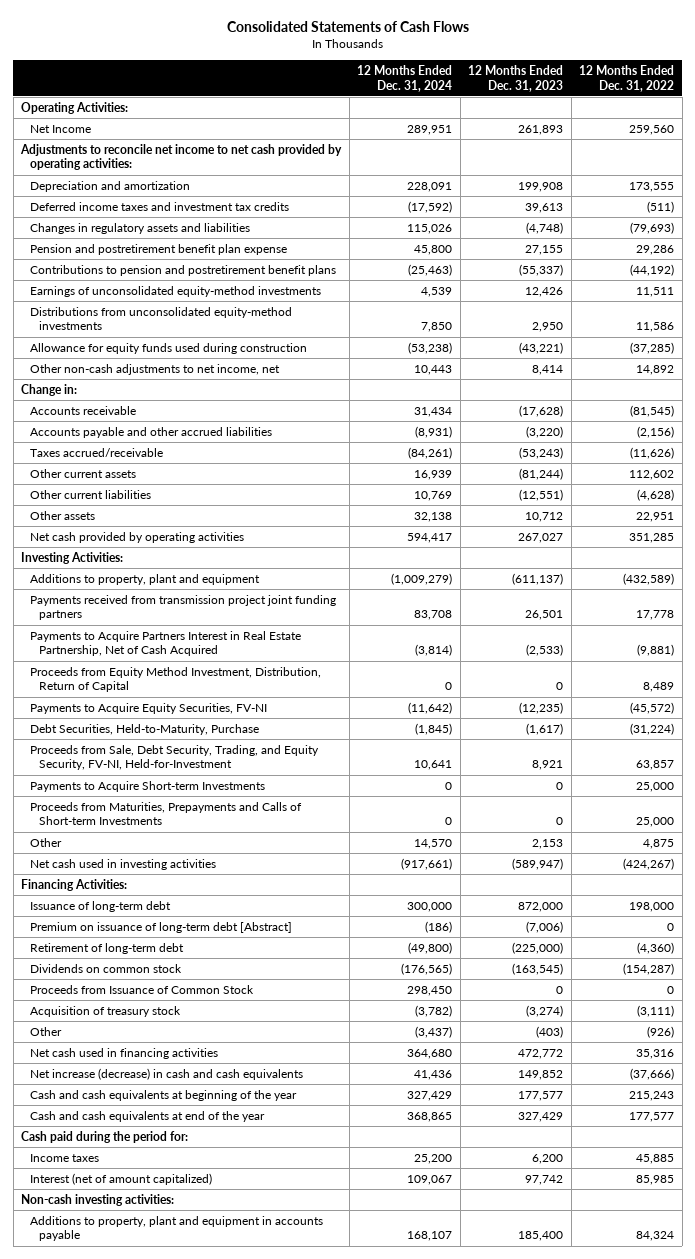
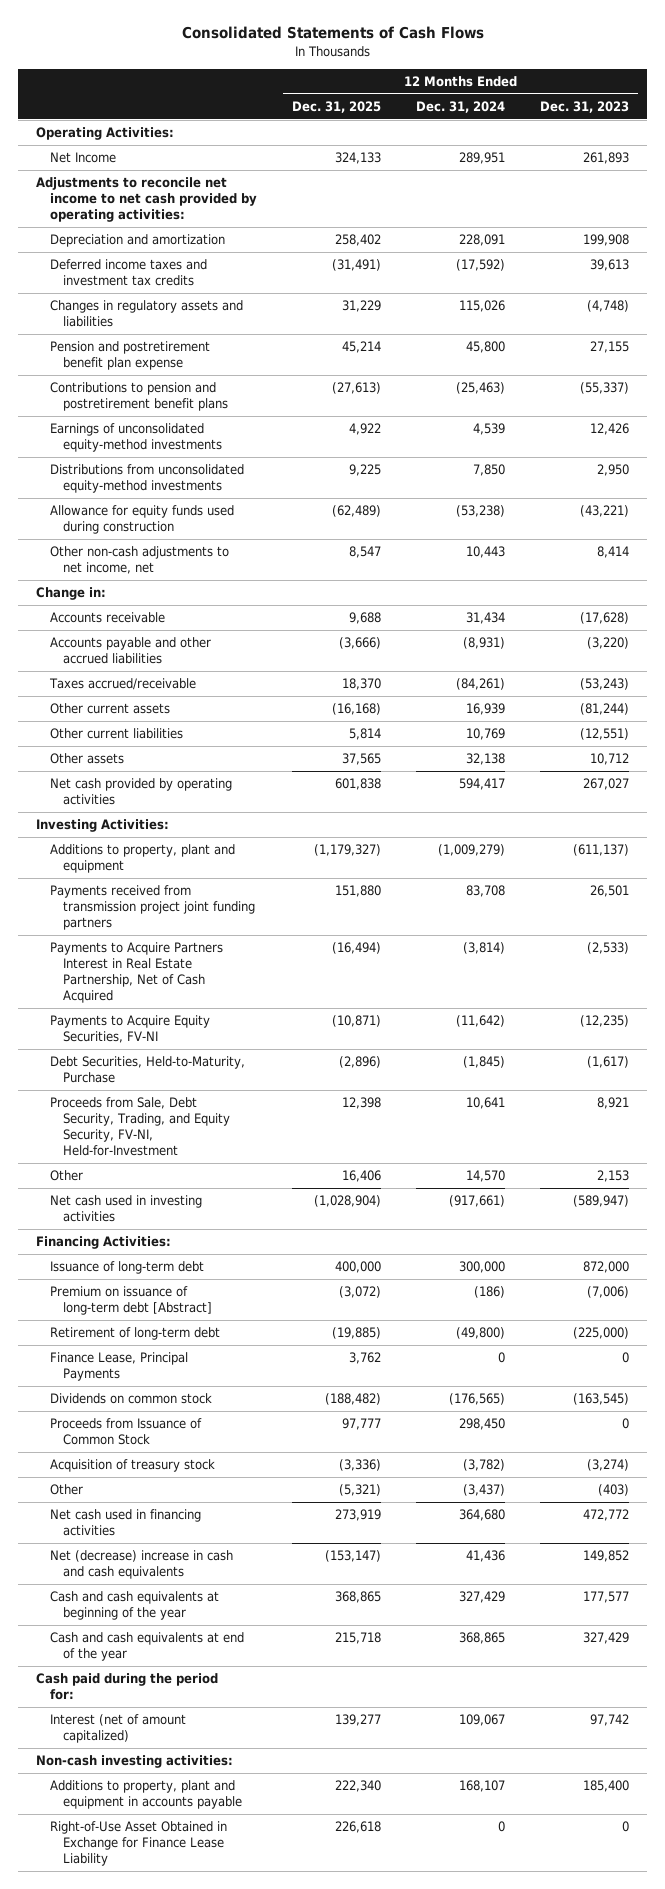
[579,64,675,92] 12 Months Ended Dec. 31, 2022 -> none
none -> [291,101,381,114] Dec. 31, 2025
[30,666,322,693] Proceeds from Equity Method Investment, Distribution, Return of Capital -> none
[30,780,266,792] Payments to Acquire Short-term Investments -> none
[30,801,303,826] Proceeds from Maturities, Prepayments and Calls of Short-term Investments -> none
none -> [49,1352,188,1382] Finance Lease, Principal Payments
[30,1067,304,1080] Net increase (decrease) in cash and cash equivalents -> [49,1550,233,1580] Net (decrease) increase in cash and cash equivalents
[30,1153,100,1162] Income taxes -> none
none -> [49,1821,227,1867] Right-of-Use Asset Obtained in Exchange for Finance Lease Liability

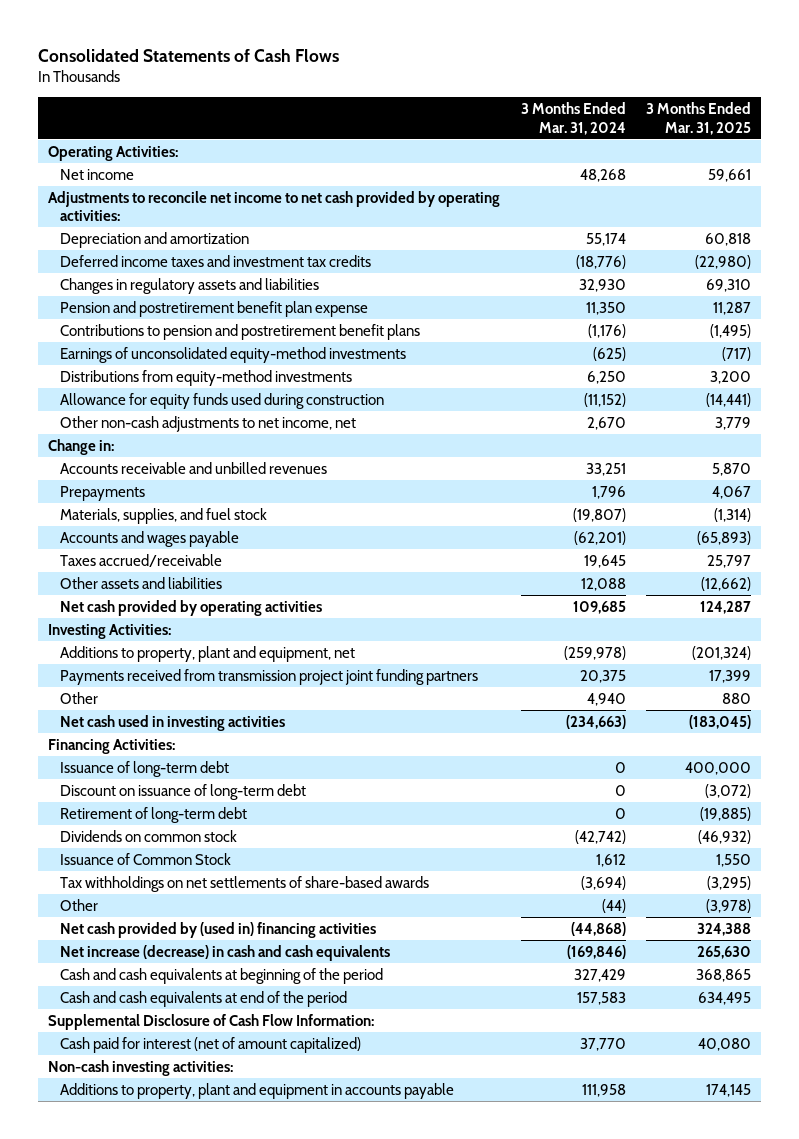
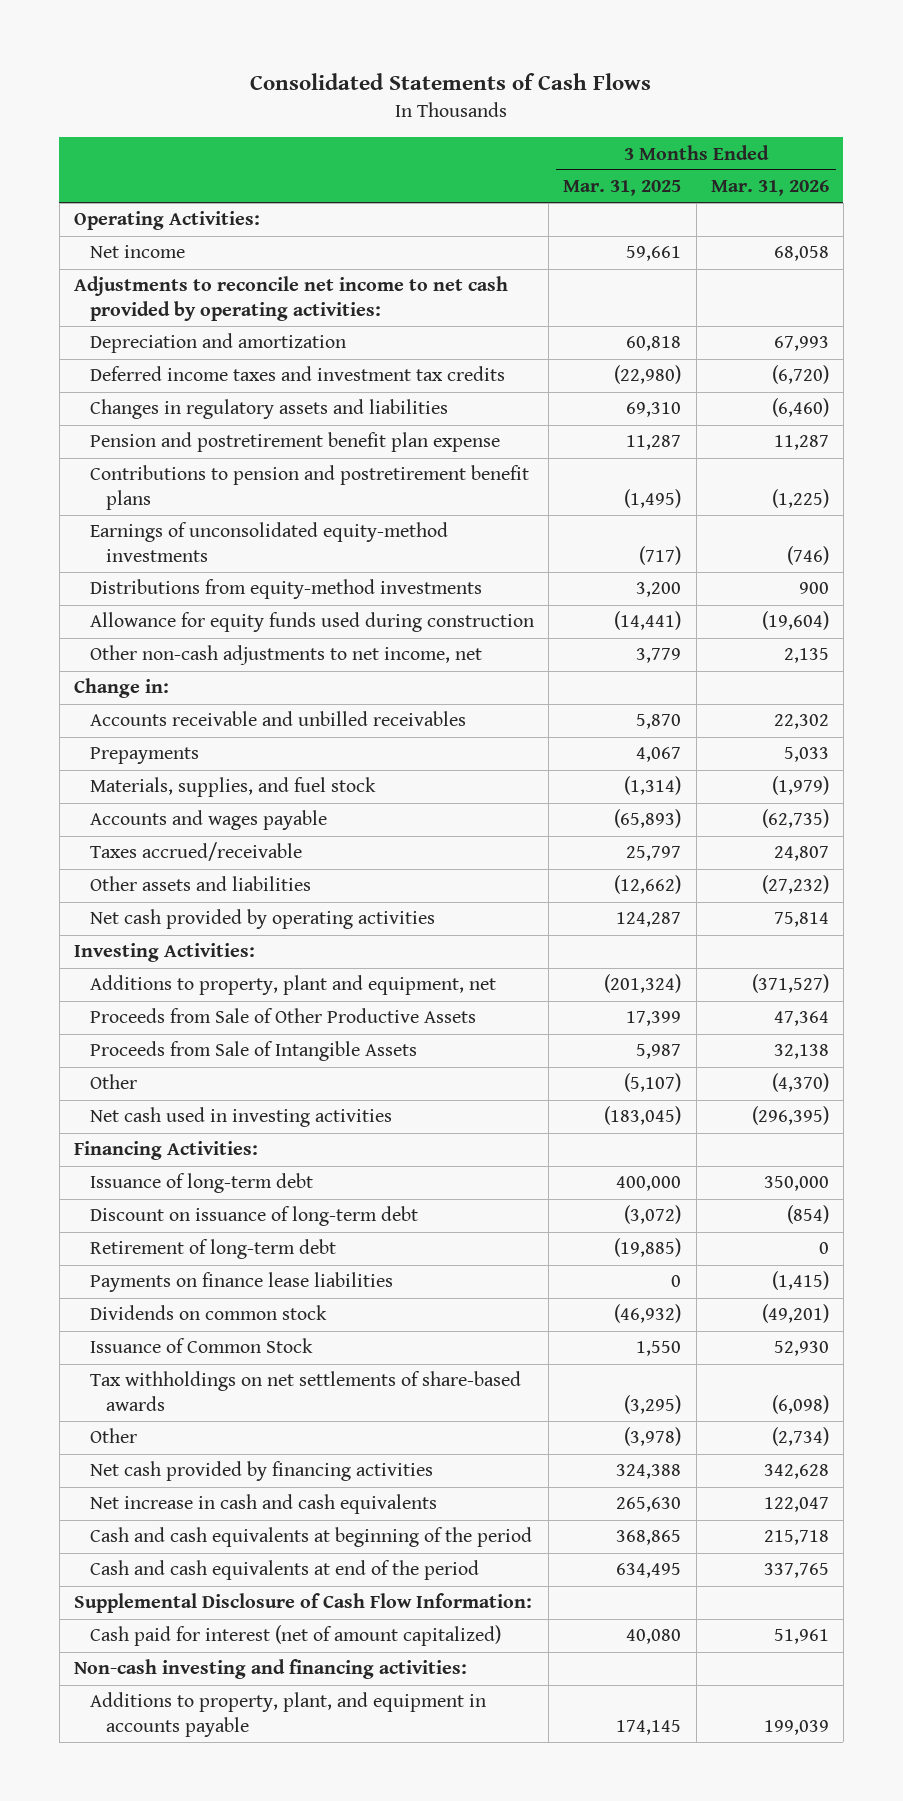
[520,101,626,135] 3 Months Ended Mar. 31, 2024 -> none
none -> [710,180,829,197] Mar. 31, 2026
[59,461,327,474] Accounts receivable and unbilled revenues -> [89,711,466,727] Accounts receivable and unbilled receivables
[59,668,478,685] Payments received from transmission project joint funding partners -> [89,1008,476,1024] Proceeds from Sale of Other Productive Assets
none -> [89,1041,417,1062] Proceeds from Sale of Intangible Assets
[721,692,751,704] 880 -> [624,1073,682,1093] (5,107)
none -> [89,1272,393,1293] Payments on finance lease liabilities
[59,921,376,938] Net cash provided by (used in) financing activities -> [89,1461,433,1482] Net cash provided by financing activities
[59,944,390,961] Net increase (decrease) in cash and cash equivalents -> [89,1494,437,1515] Net increase in cash and cash equivalents
[48,1059,234,1076] Non-cash investing activities: -> [73,1659,467,1680] Non-cash investing and financing activities:
[59,1082,454,1099] Additions to property, plant and equipment in accounts payable -> [89,1692,486,1738] Additions to property, plant, and equipment in accounts payable

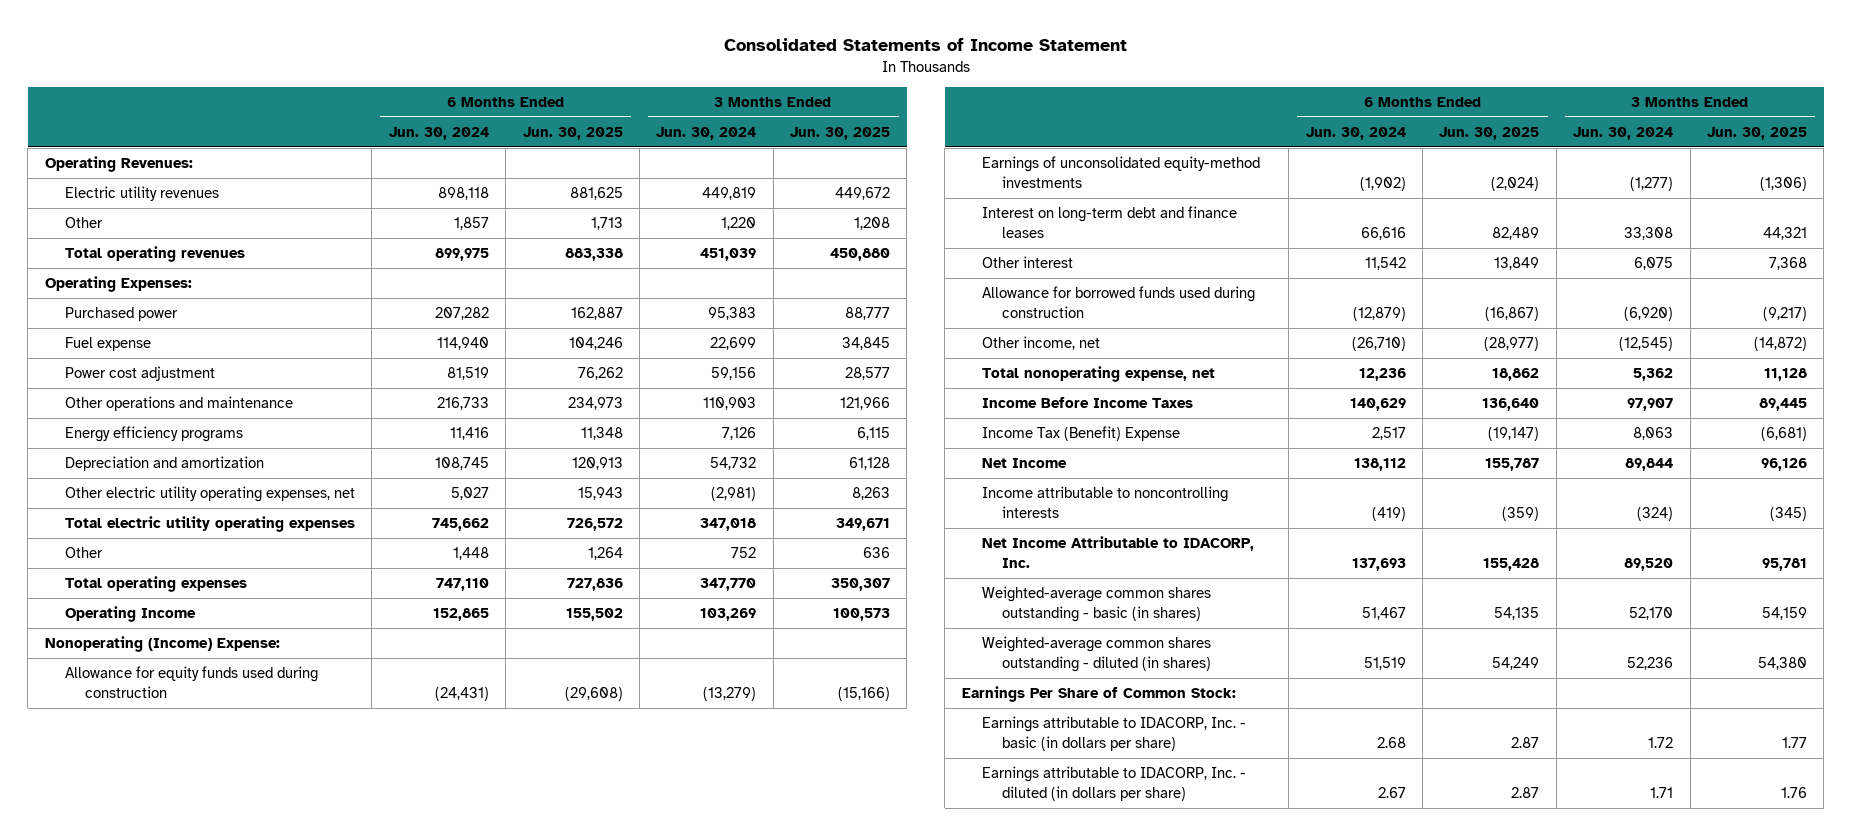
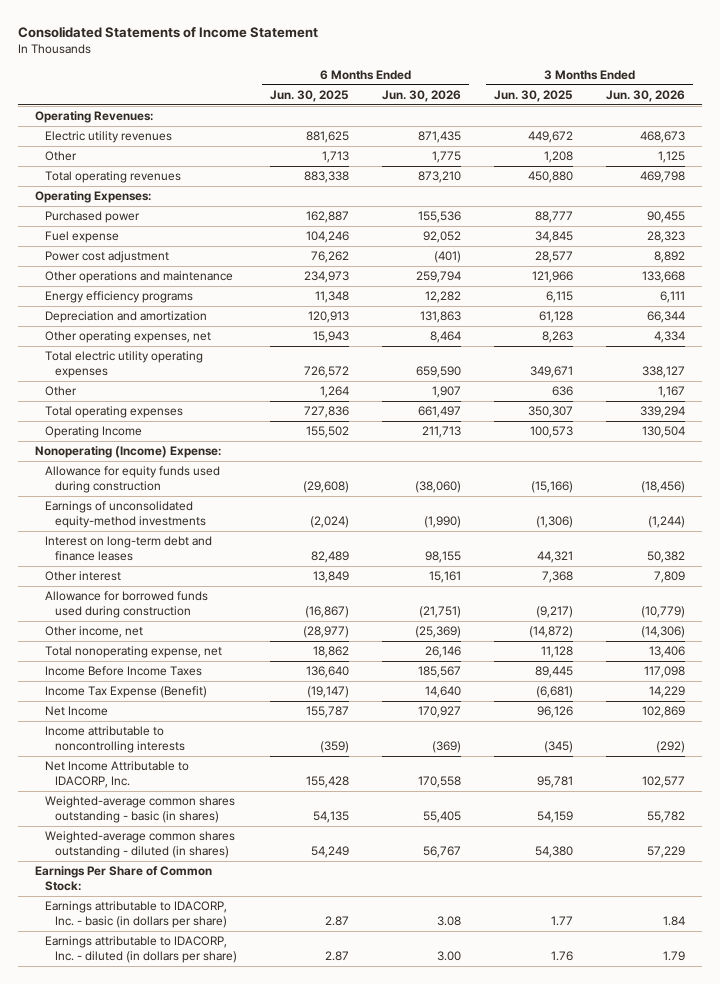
[388,127,489,141] Jun. 30, 2024 -> none
[656,127,757,141] Jun. 30, 2024 -> none
none -> [382,89,462,102] Jun. 30, 2026
none -> [606,89,686,102] Jun. 30, 2026
[65,486,356,503] Other electric utility operating expenses, net -> [45,331,212,344] Other operating expenses, net
[982,426,1181,442] Income Tax (Benefit) Expense -> [45,686,208,699] Income Tax Expense (Benefit)

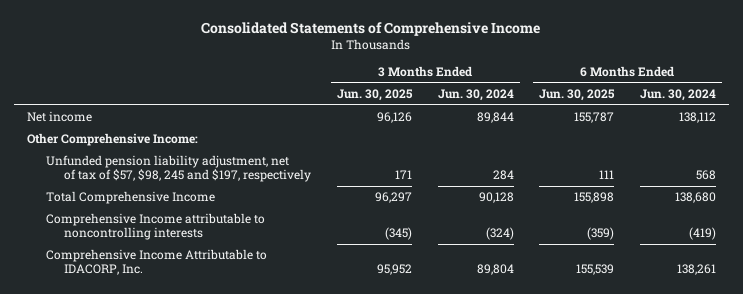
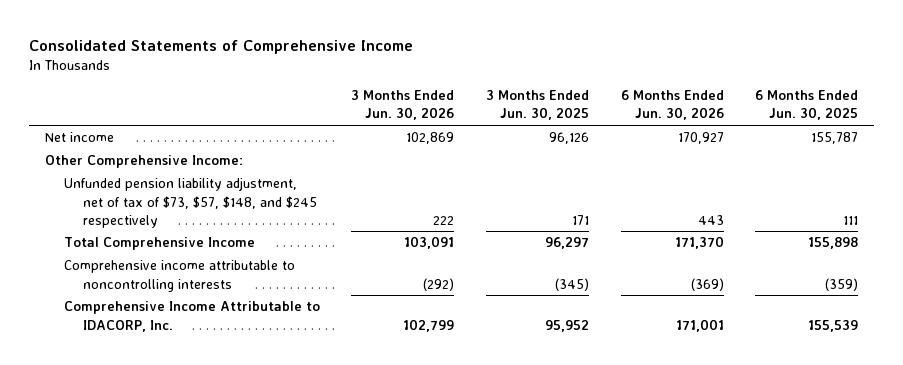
[437,89,514,102] Jun. 30, 2024 -> none
[639,89,716,102] Jun. 30, 2024 -> none
none -> [351,90,455,121] 3 Months Ended Jun. 30, 2026
none -> [620,90,724,121] 6 Months Ended Jun. 30, 2026
[45,155,312,183] Unfunded pension liability adjustment, net of tax of $57, $98, 245 and $197, respectively -> [63,177,317,228] Unfunded pension liability adjustment, net of tax of $73, $57, $148, and $245 respectively
[45,213,265,241] Comprehensive Income attributable to noncontrolling interests -> [63,260,295,292] Comprehensive income attributable to noncontrolling interests

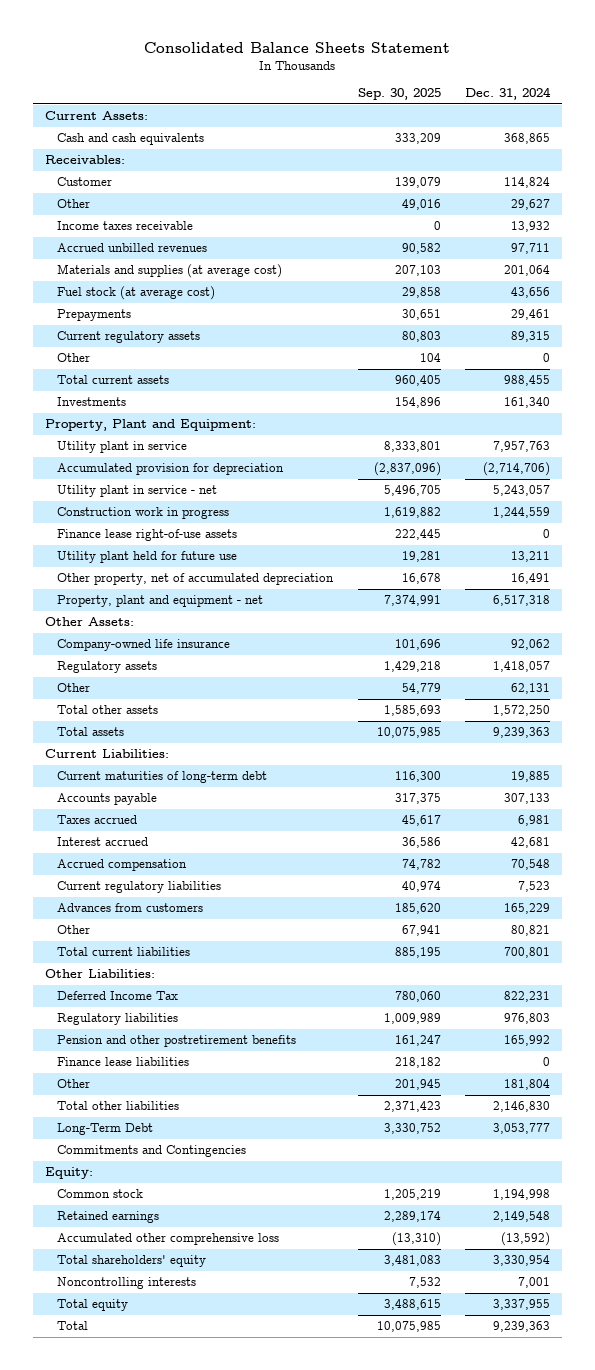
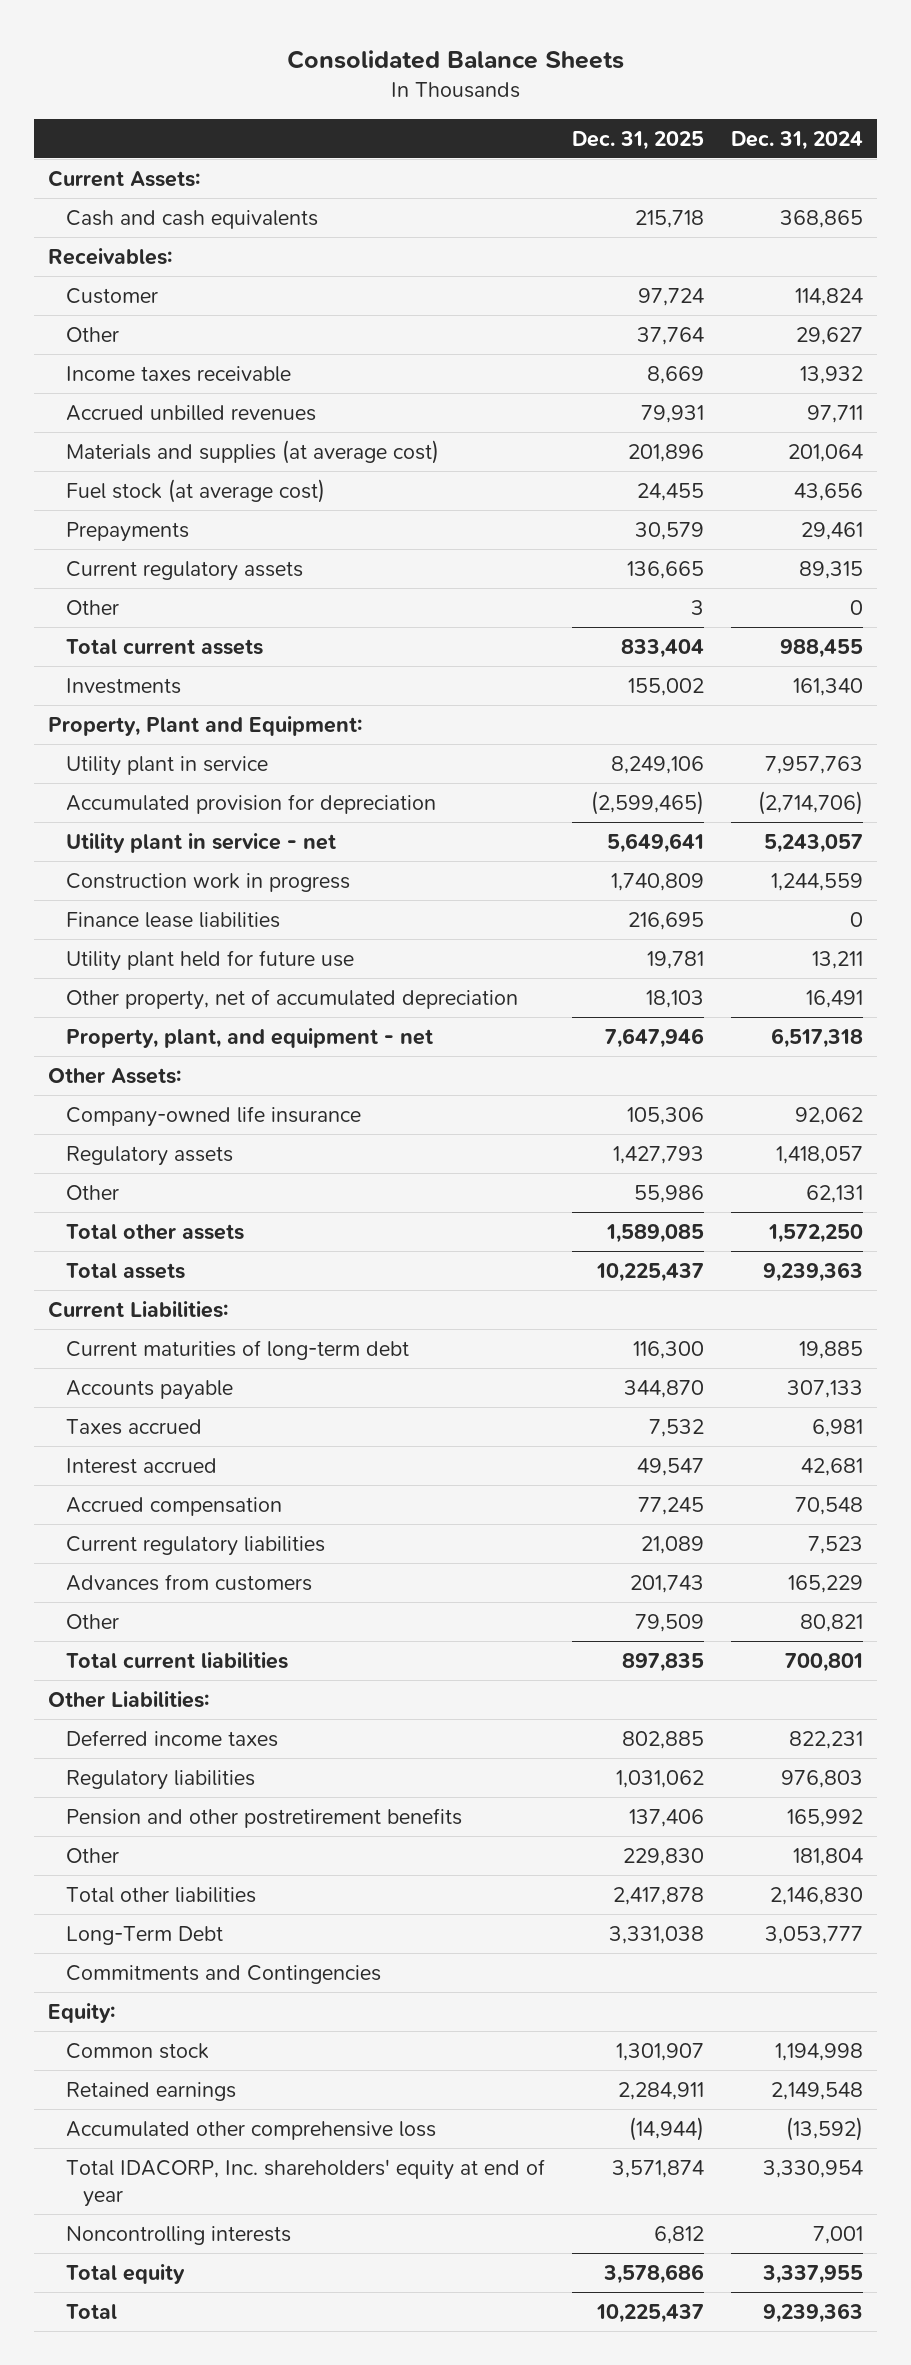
[144,41,451,53] Consolidated Balance Sheets Statement -> [286,50,624,70] Consolidated Balance Sheets
[357,88,441,101] Sep. 30, 2025 -> none
none -> [572,130,705,150] Dec. 31, 2025
[57,529,238,542] Finance lease right-of-use assets -> none
[57,1057,190,1067] Finance lease liabilities -> [65,911,280,928] Finance lease liabilities
[57,595,264,608] Property, plant and equipment - net -> [65,1027,433,1048] Property, plant, and equipment - net
[57,991,179,1001] Deferred Income Tax -> [65,1729,278,1747] Deferred income taxes
[57,1255,207,1268] Total shareholders' equity -> [65,2158,545,2207] Total IDACORP, Inc. shareholders' equity at end of year

